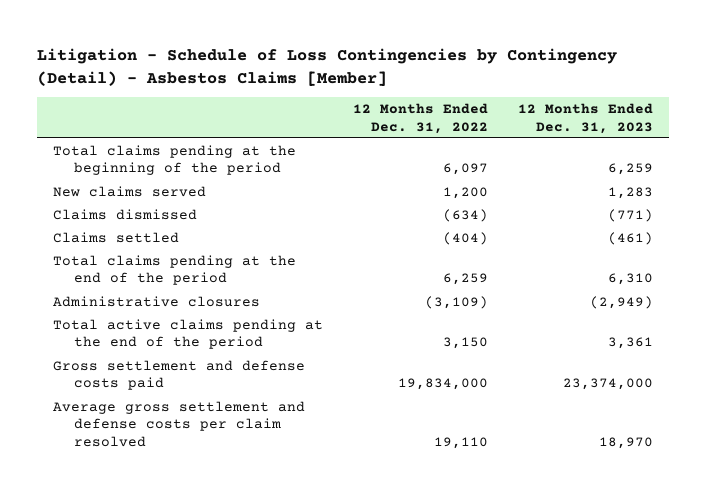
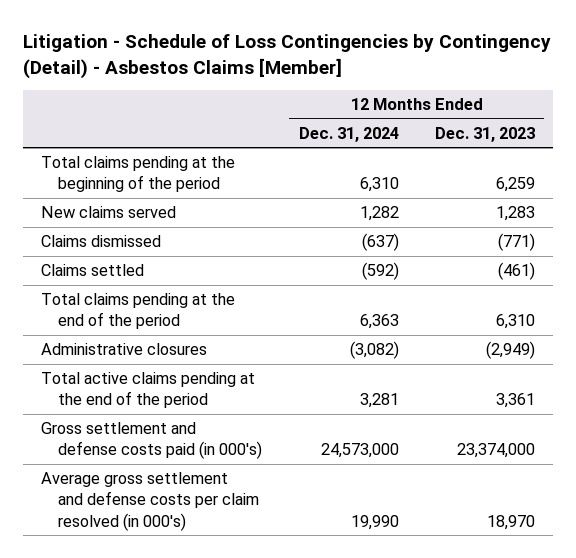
[352,102,488,134] 12 Months Ended Dec. 31, 2022 -> none
none -> [298,126,399,142] Dec. 31, 2024
[52,359,305,391] Gross settlement and defense costs paid -> [41,422,263,460] Gross settlement and defense costs paid (in 000's)
[52,400,305,448] Average gross settlement and defense costs per claim resolved -> [41,472,260,531] Average gross settlement and defense costs per claim resolved (in 000's)

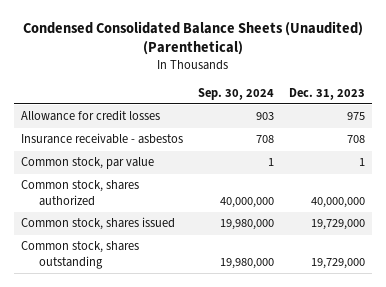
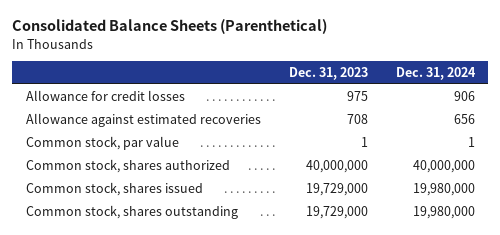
[22,20,363,56] Condensed Consolidated Balance Sheets (Unaudited) (Parenthetical) -> [11,19,327,35] Consolidated Balance Sheets (Parenthetical)
[197,87,274,100] Sep. 30, 2024 -> none
none -> [395,67,476,81] Dec. 31, 2024
[21,133,184,145] Insurance receivable - asbestos -> none
none -> [25,112,261,127] Allowance against estimated recoveries

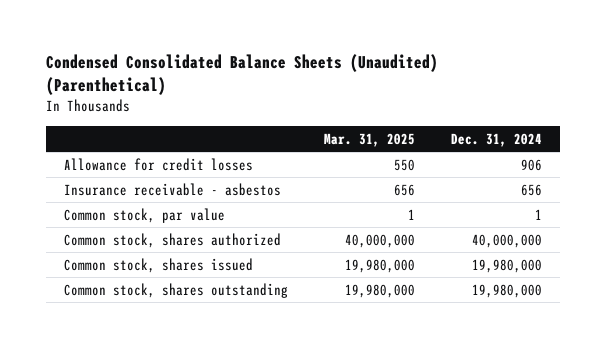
[11,19,327,35] Consolidated Balance Sheets (Parenthetical) -> [45,54,438,96] Condensed Consolidated Balance Sheets (Unaudited) (Parenthetical)
[288,67,368,81] Dec. 31, 2023 -> none
none -> [323,132,415,147] Mar. 31, 2025
[25,112,261,127] Allowance against estimated recoveries -> [63,182,281,196] Insurance receivable - asbestos

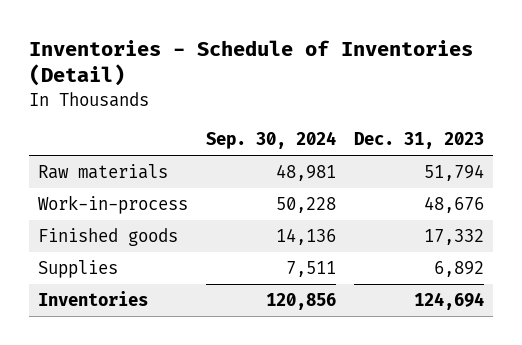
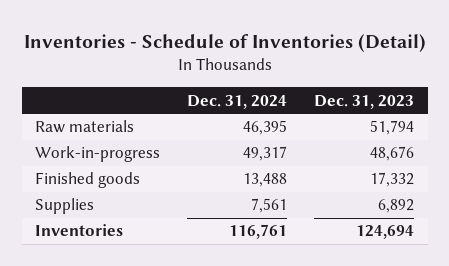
[206,131,337,150] Sep. 30, 2024 -> none
none -> [187,94,288,109] Dec. 31, 2024
[38,195,189,215] Work-in-process -> [35,146,161,163] Work-in-progress

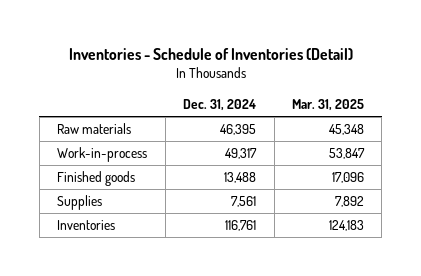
[314,94,415,109] Dec. 31, 2023 -> none
none -> [291,99,364,112] Mar. 31, 2025
[35,146,161,163] Work-in-progress -> [57,147,148,163] Work-in-process

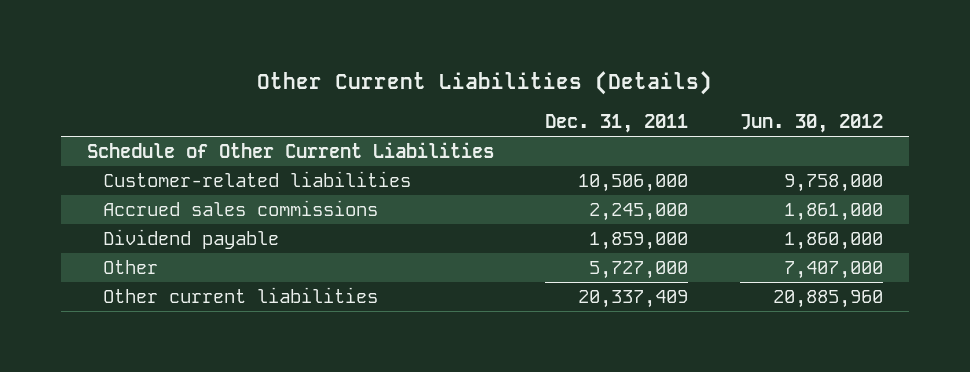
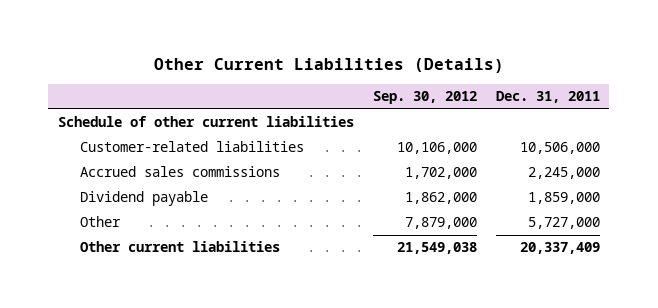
[740,114,884,134] Jun. 30, 2012 -> none
none -> [372,91,477,105] Sep. 30, 2012
[86,141,494,158] Schedule of Other Current Liabilities -> [57,116,354,128] Schedule of other current liabilities

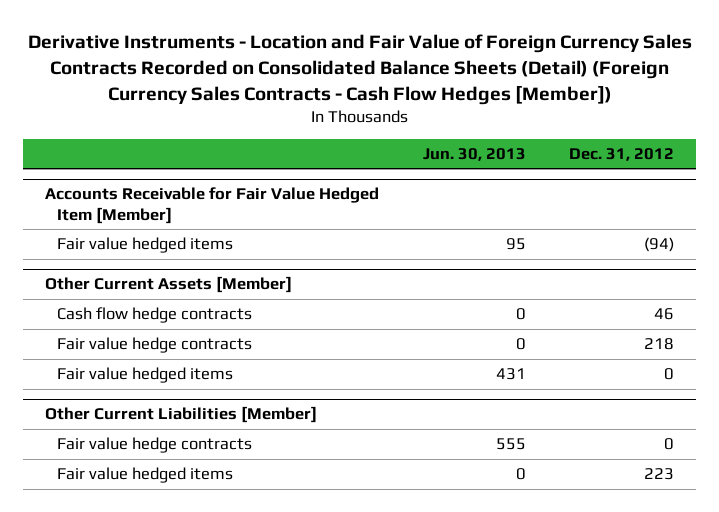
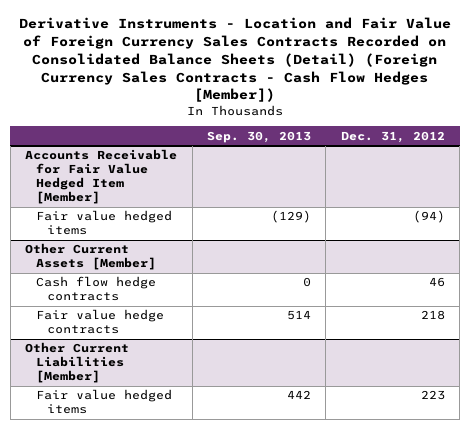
[422,147,526,161] Jun. 30, 2013 -> none
none -> [207,130,312,143] Sep. 30, 2013
[57,367,234,384] Fair value hedged items -> none
[57,437,253,454] Fair value hedge contracts -> none

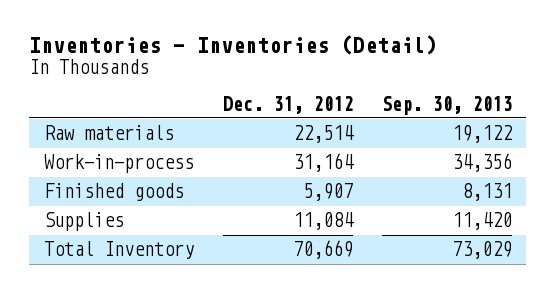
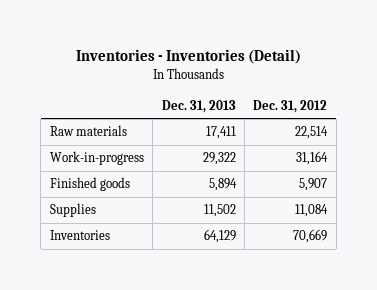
[381,95,512,115] Sep. 30, 2013 -> none
none -> [161,99,236,113] Dec. 31, 2013
[43,154,194,174] Work-in-process -> [49,151,144,166] Work-in-progress
[43,241,194,260] Total Inventory -> [49,230,110,241] Inventories

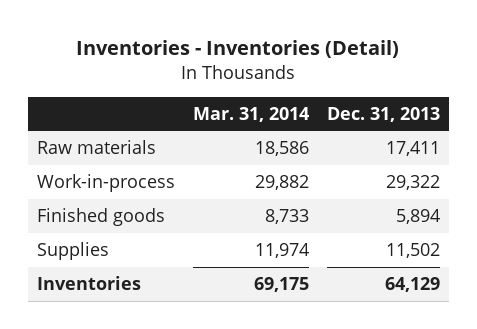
[253,99,328,113] Dec. 31, 2012 -> none
none -> [192,106,309,122] Mar. 31, 2014
[49,151,144,166] Work-in-progress -> [36,174,175,193] Work-in-process

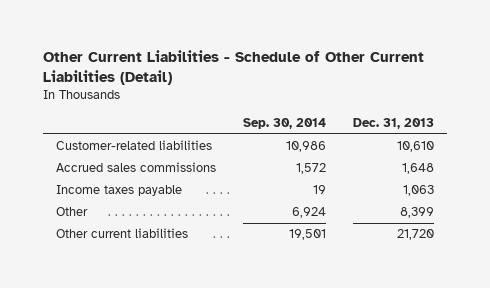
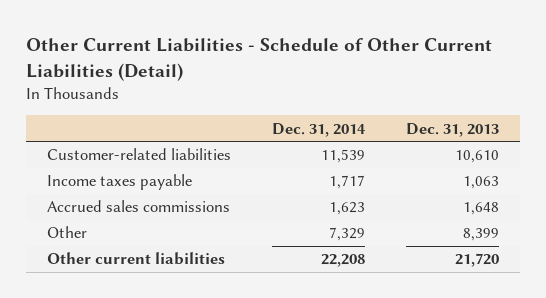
[242,117,326,129] Sep. 30, 2014 -> none
none -> [271,122,366,137] Dec. 31, 2014
[56,162,217,173] Accrued sales commissions -> [46,200,230,213] Accrued sales commissions

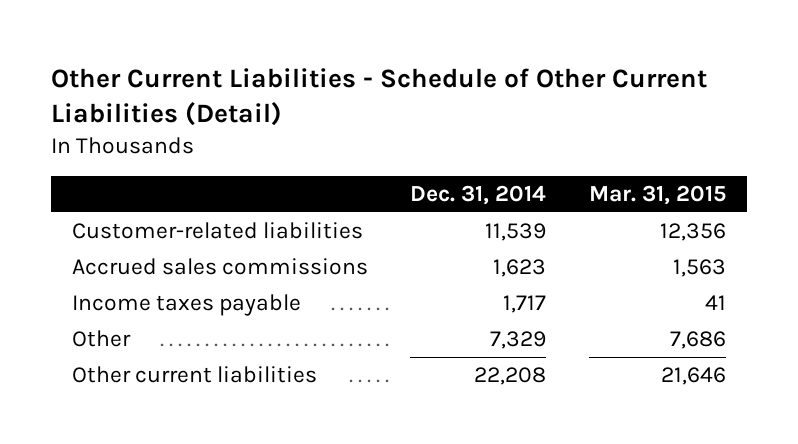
[406,122,500,137] Dec. 31, 2013 -> none
none -> [588,185,726,206] Mar. 31, 2015
[46,174,192,191] Income taxes payable -> [72,294,302,317] Income taxes payable

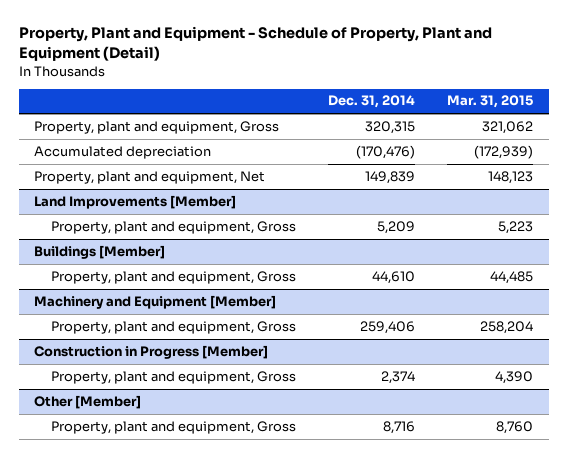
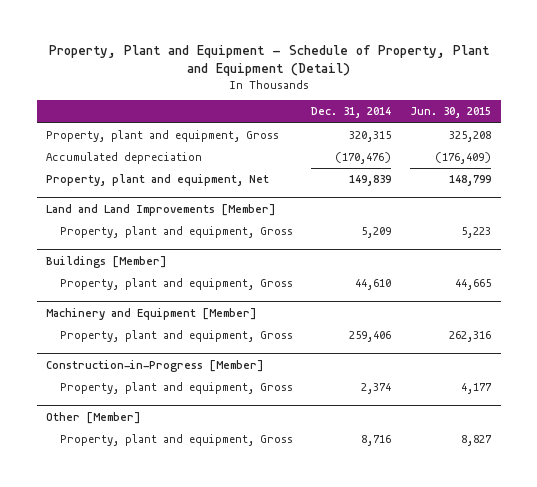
[446,95,533,109] Mar. 31, 2015 -> none
none -> [410,107,492,119] Jun. 30, 2015
[34,194,237,209] Land Improvements [Member] -> [46,203,277,216] Land and Land Improvements [Member]
[34,344,269,359] Construction in Progress [Member] -> [46,359,265,372] Construction-in-Progress [Member]

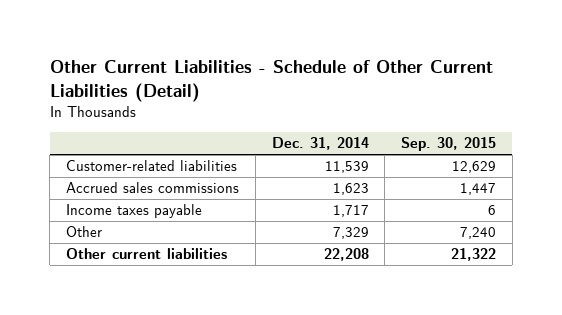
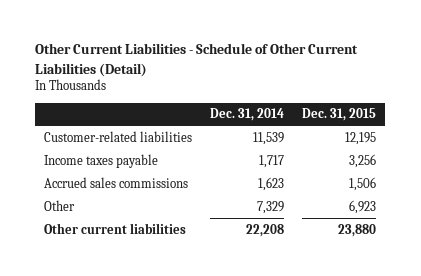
[401,137,497,152] Sep. 30, 2015 -> none
none -> [302,108,377,122] Dec. 31, 2015
[66,182,240,194] Accrued sales commissions -> [44,176,189,188] Accrued sales commissions

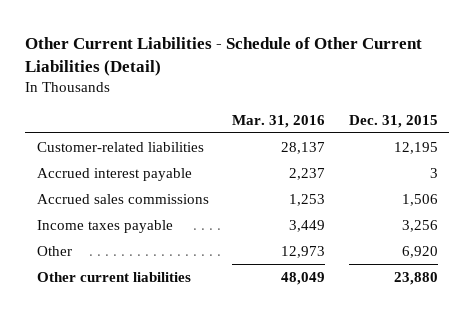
[210,108,285,122] Dec. 31, 2014 -> none
none -> [232,114,326,128] Mar. 31, 2016
none -> [36,167,192,181] Accrued interest payable
[44,153,159,168] Income taxes payable -> [36,219,173,233] Income taxes payable
[349,199,377,214] 6,923 -> [401,245,438,258] 6,920

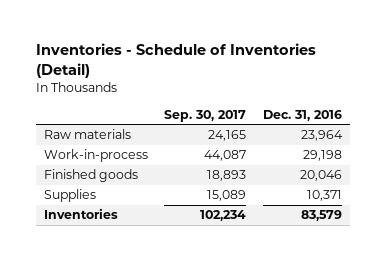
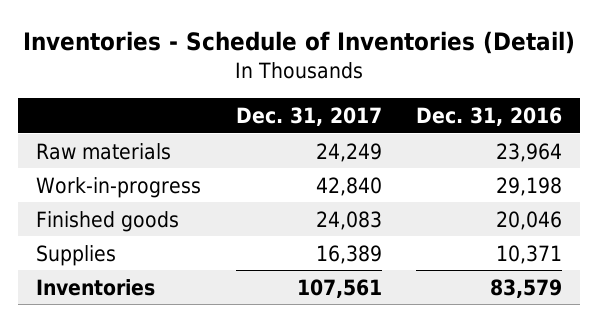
[164,110,247,123] Sep. 30, 2017 -> none
none -> [235,106,382,126] Dec. 31, 2017
[43,149,148,163] Work-in-process -> [35,176,201,198] Work-in-progress

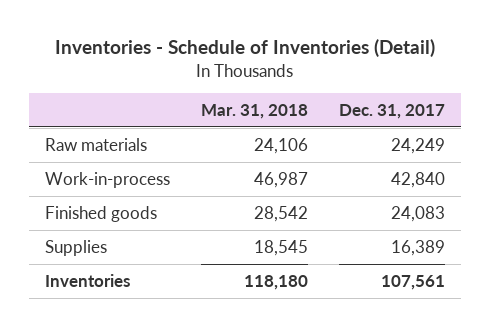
[416,106,563,126] Dec. 31, 2016 -> none
none -> [200,103,308,119] Mar. 31, 2018
[35,176,201,198] Work-in-progress -> [44,171,170,188] Work-in-process

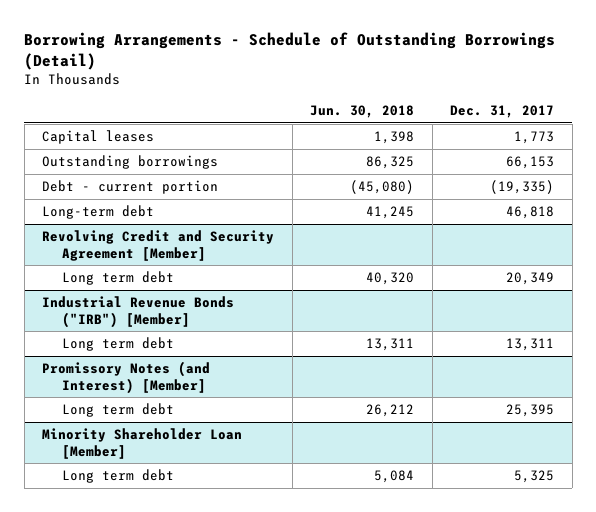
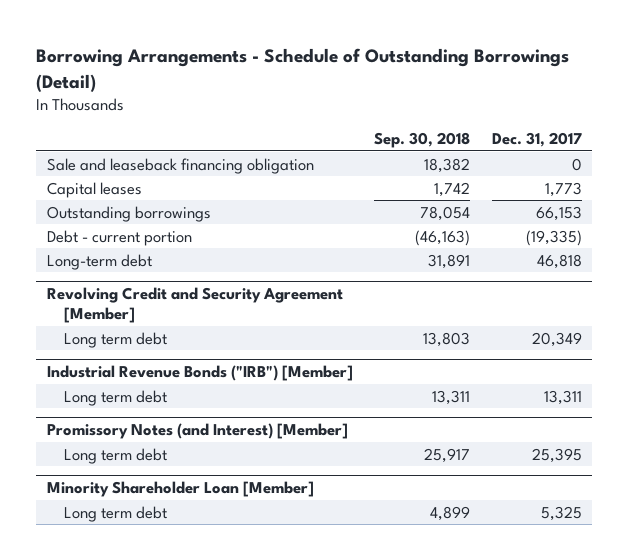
[310,105,415,119] Jun. 30, 2018 -> none
none -> [374,132,471,149] Sep. 30, 2018
none -> [47,157,315,174] Sale and leaseback financing obligation

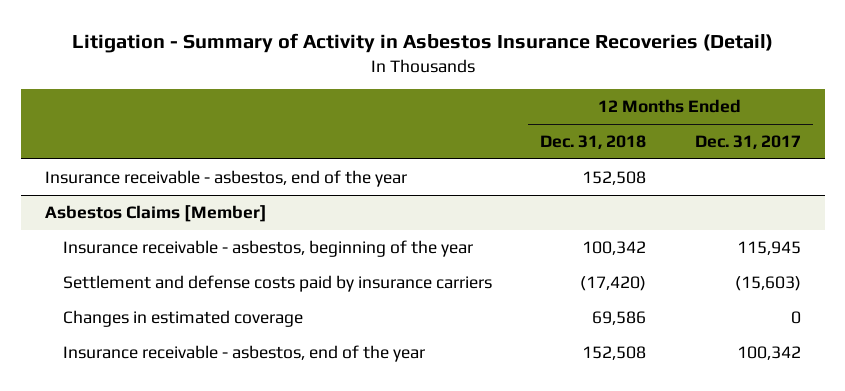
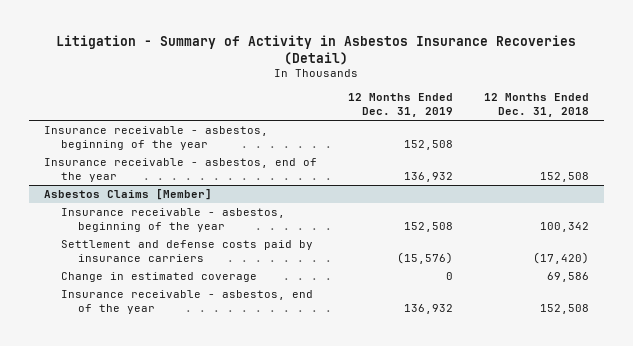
[694,135,801,150] Dec. 31, 2017 -> none
none -> [347,93,453,118] 12 Months Ended Dec. 31, 2019
none -> [44,125,269,150] Insurance receivable - asbestos, beginning of the year
[62,310,303,328] Changes in estimated coverage -> [60,271,257,282] Change in estimated coverage

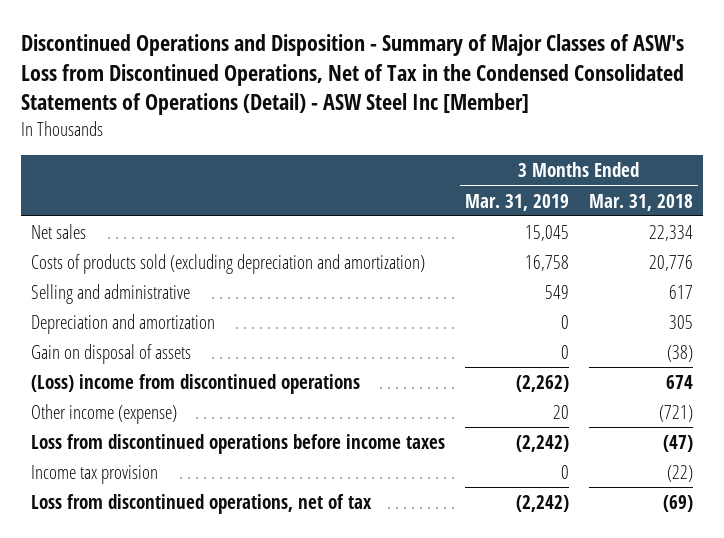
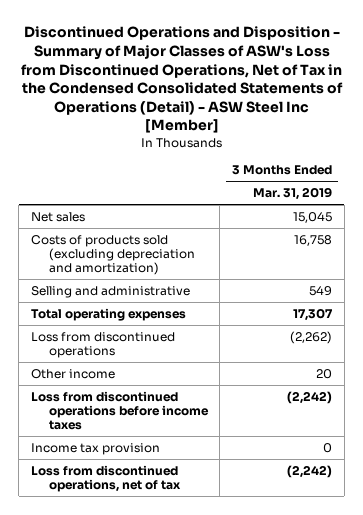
[588,193,693,211] Mar. 31, 2018 -> none
[31,313,216,334] Depreciation and amortization -> none
[31,343,192,364] Gain on disposal of assets -> none
none -> [31,307,187,321] Total operating expenses
[31,373,361,394] (Loss) income from discontinued operations -> [31,331,176,358] Loss from discontinued operations
[31,403,178,424] Other income (expense) -> [31,368,116,379] Other income

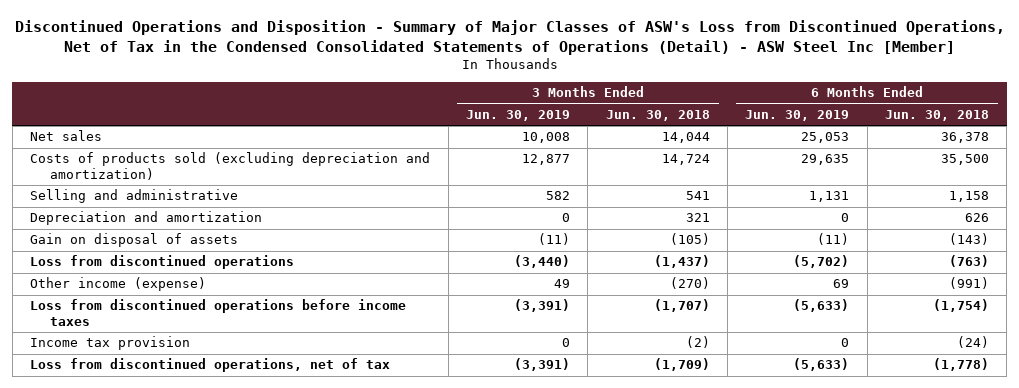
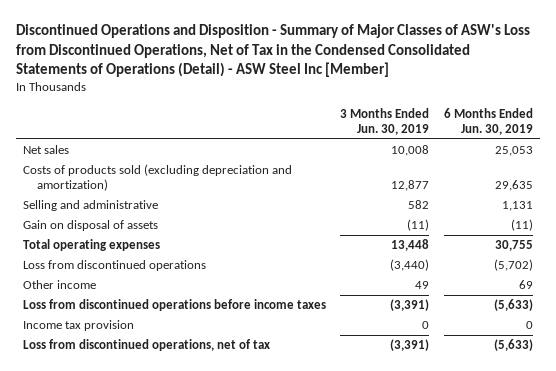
[605,109,710,121] Jun. 30, 2018 -> none
[885,109,990,121] Jun. 30, 2018 -> none
[30,211,263,226] Depreciation and amortization -> none
none -> [22,239,160,252] Total operating expenses
[30,277,207,292] Other income (expense) -> [22,280,96,290] Other income

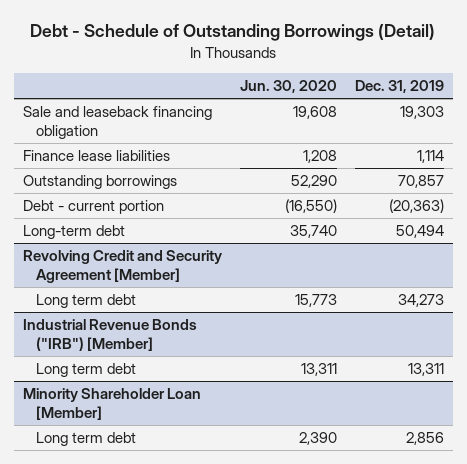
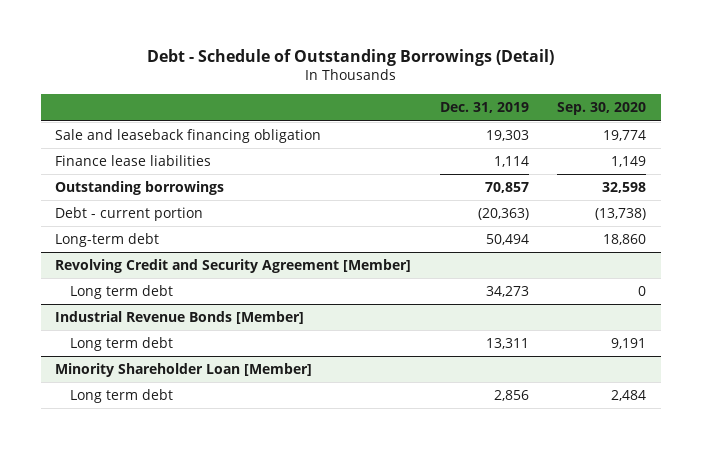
[239,80,337,94] Jun. 30, 2020 -> none
none -> [557,102,647,116] Sep. 30, 2020
[22,319,197,351] Industrial Revenue Bonds ("IRB") [Member] -> [55,311,305,325] Industrial Revenue Bonds [Member]

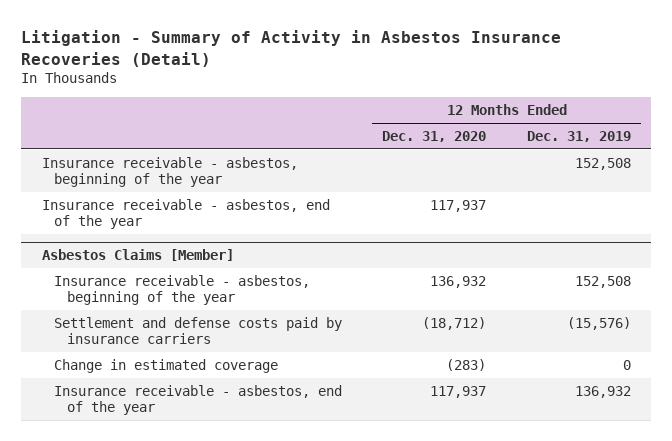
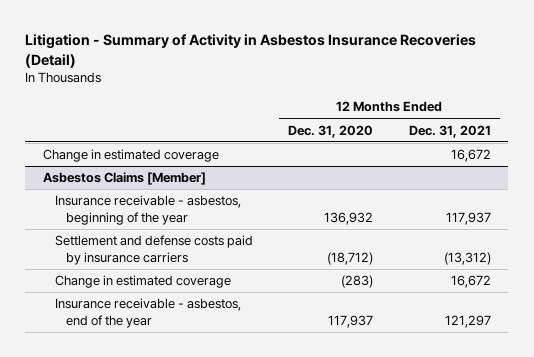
[526,131,631,143] Dec. 31, 2019 -> none
none -> [408,124,491,138] Dec. 31, 2021
[41,157,298,188] Insurance receivable - asbestos, beginning of the year -> none
[41,199,330,230] Insurance receivable - asbestos, end of the year -> none
none -> [43,149,220,163] Change in estimated coverage

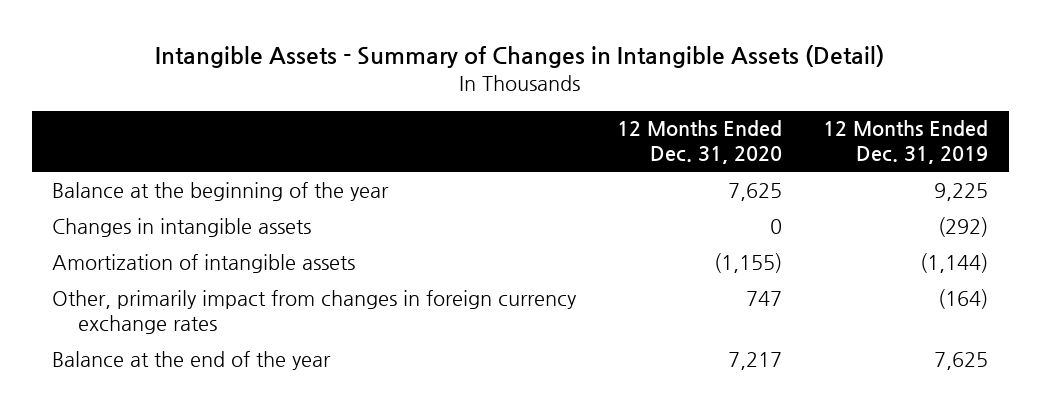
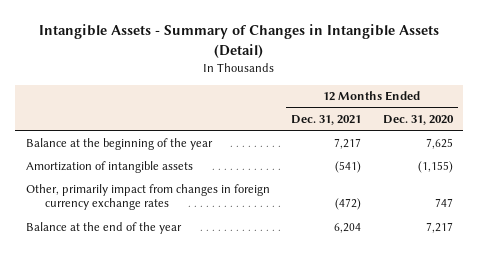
[823,120,989,165] 12 Months Ended Dec. 31, 2019 -> none
none -> [291,115,362,126] Dec. 31, 2021
[52,217,312,237] Changes in intangible assets -> none

